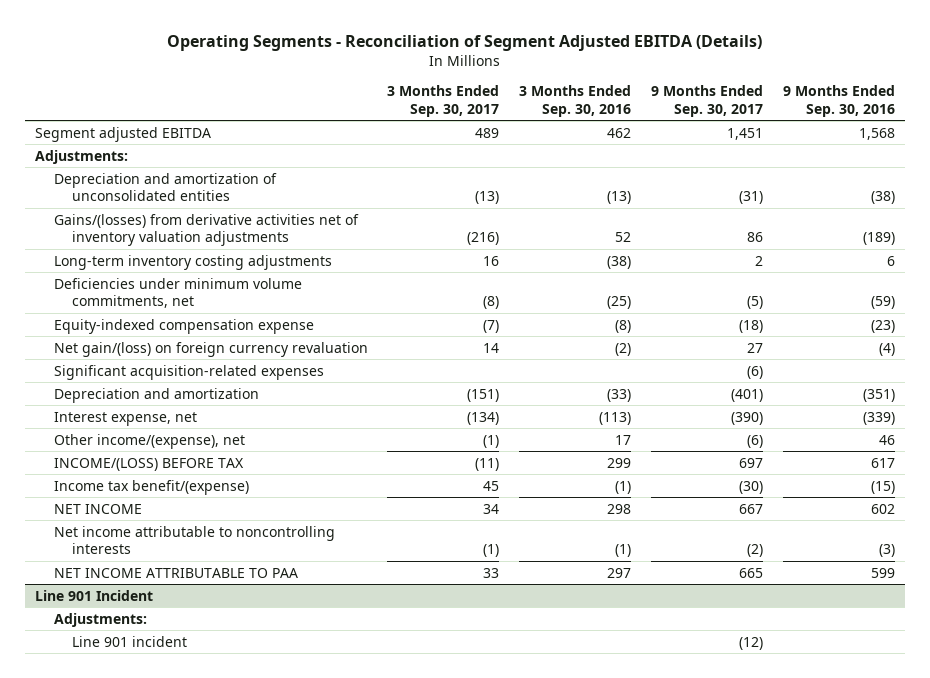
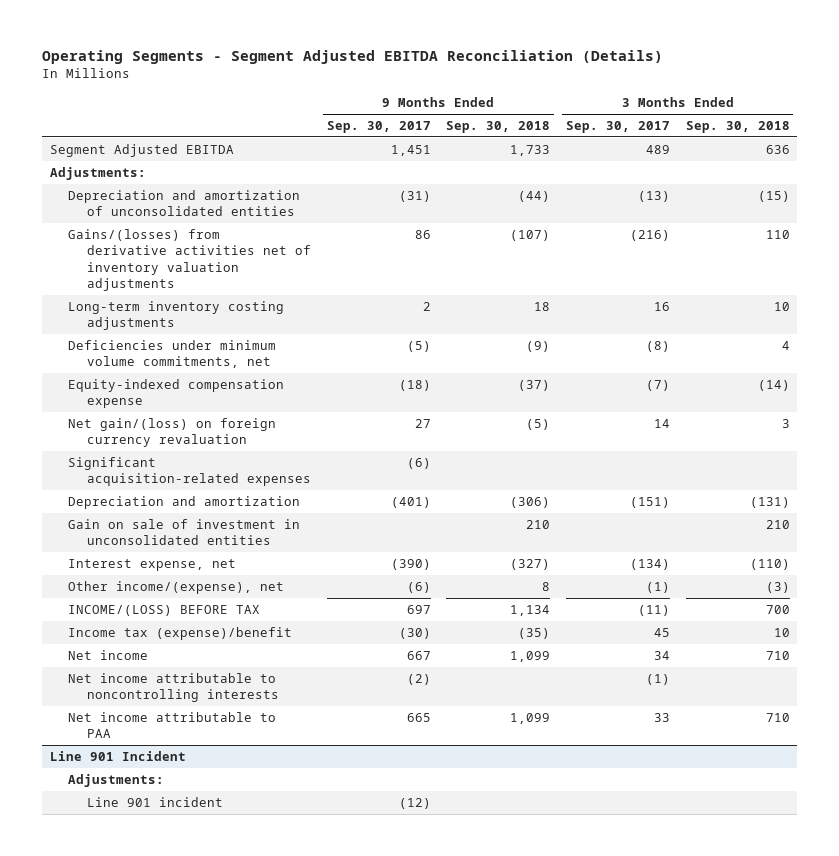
[166,34,762,51] Operating Segments - Reconciliation of Segment Adjusted EBITDA (Details) -> [41,50,663,65] Operating Segments - Segment Adjusted EBITDA Reconciliation (Details)
[519,85,632,117] 3 Months Ended Sep. 30, 2016 -> none
[782,85,895,117] 9 Months Ended Sep. 30, 2016 -> none
none -> [446,121,551,134] Sep. 30, 2018
none -> [685,121,790,134] Sep. 30, 2018
[34,126,211,142] Segment adjusted EBITDA -> [49,144,234,158] Segment Adjusted EBITDA
none -> [68,519,301,546] Gain on sale of investment in unconsolidated entities
[53,479,249,495] Income tax benefit/(expense) -> [68,627,293,641] Income tax (expense)/benefit
[53,503,142,514] NET INCOME -> [68,650,149,661] Net income
[53,567,298,578] NET INCOME ATTRIBUTABLE TO PAA -> [68,712,277,739] Net income attributable to PAA

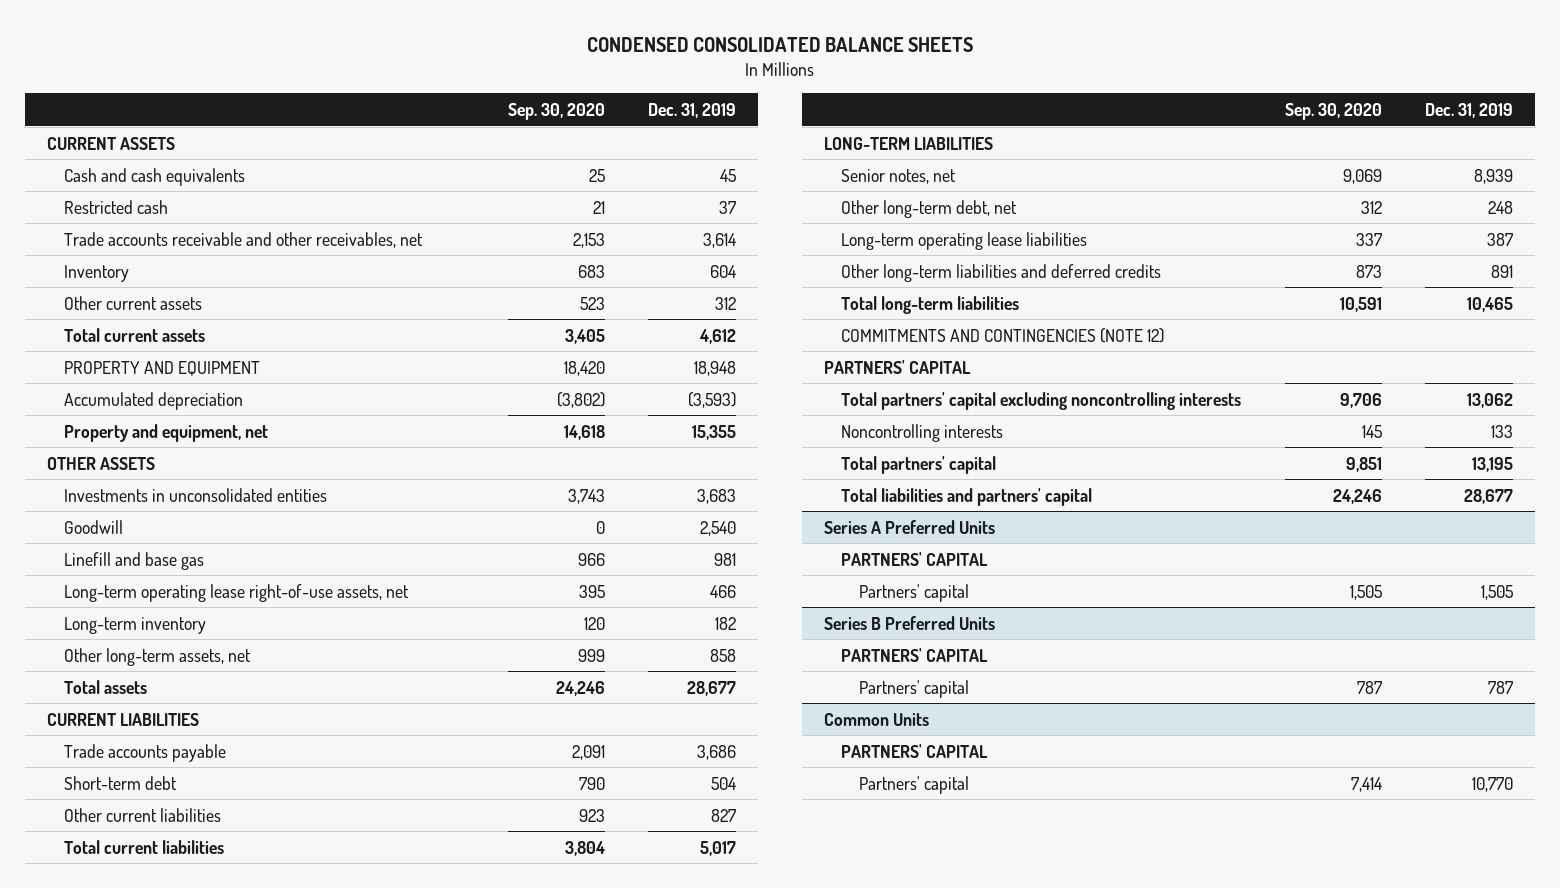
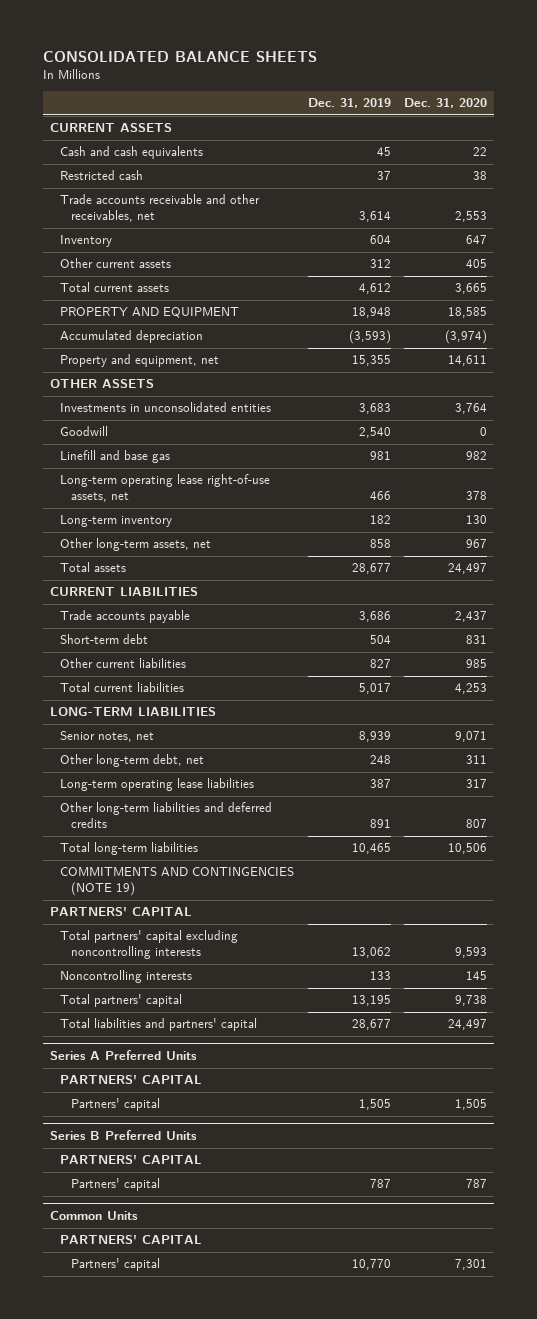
[587,37,974,53] CONDENSED CONSOLIDATED BALANCE SHEETS -> [42,51,317,63] CONSOLIDATED BALANCE SHEETS
[507,102,605,120] Sep. 30, 2020 -> none
none -> [404,98,488,109] Dec. 31, 2020
[841,327,1165,343] COMMITMENTS AND CONTINGENCIES (NOTE 12) -> [60,867,295,897] COMMITMENTS AND CONTINGENCIES (NOTE 19)

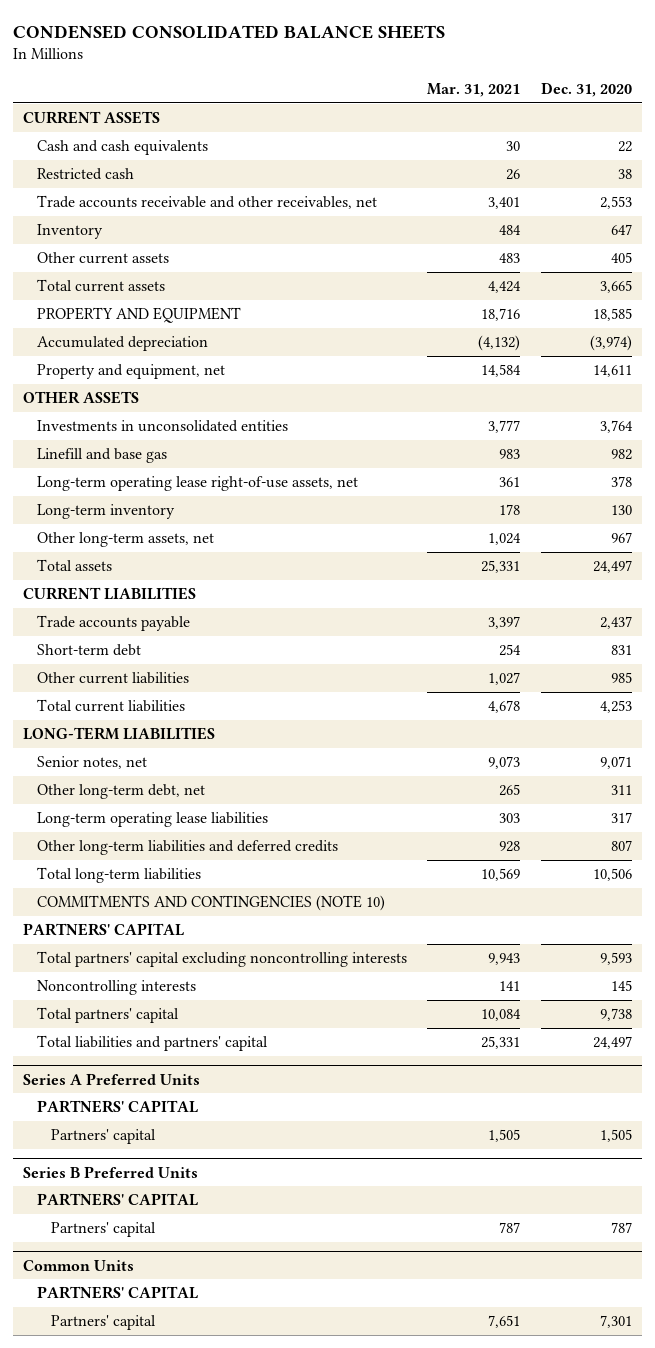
[42,51,317,63] CONSOLIDATED BALANCE SHEETS -> [12,24,445,39] CONDENSED CONSOLIDATED BALANCE SHEETS
[307,98,391,109] Dec. 31, 2019 -> none
none -> [427,82,521,97] Mar. 31, 2021
[60,426,109,437] Goodwill -> none
[60,867,295,897] COMMITMENTS AND CONTINGENCIES (NOTE 19) -> [36,895,385,912] COMMITMENTS AND CONTINGENCIES (NOTE 10)

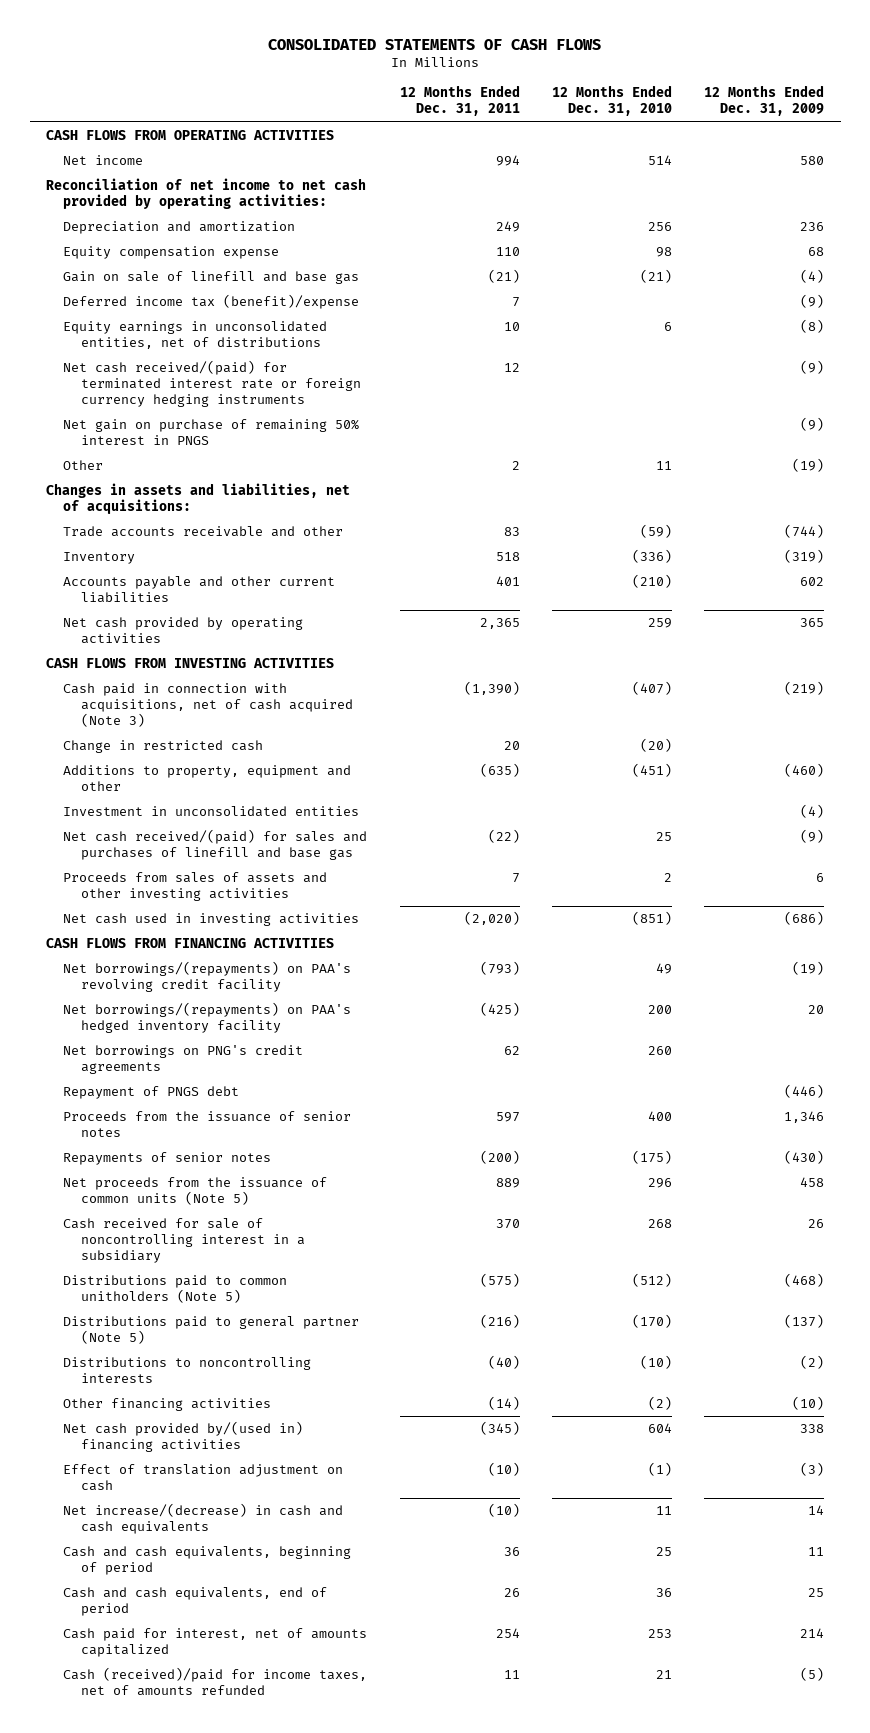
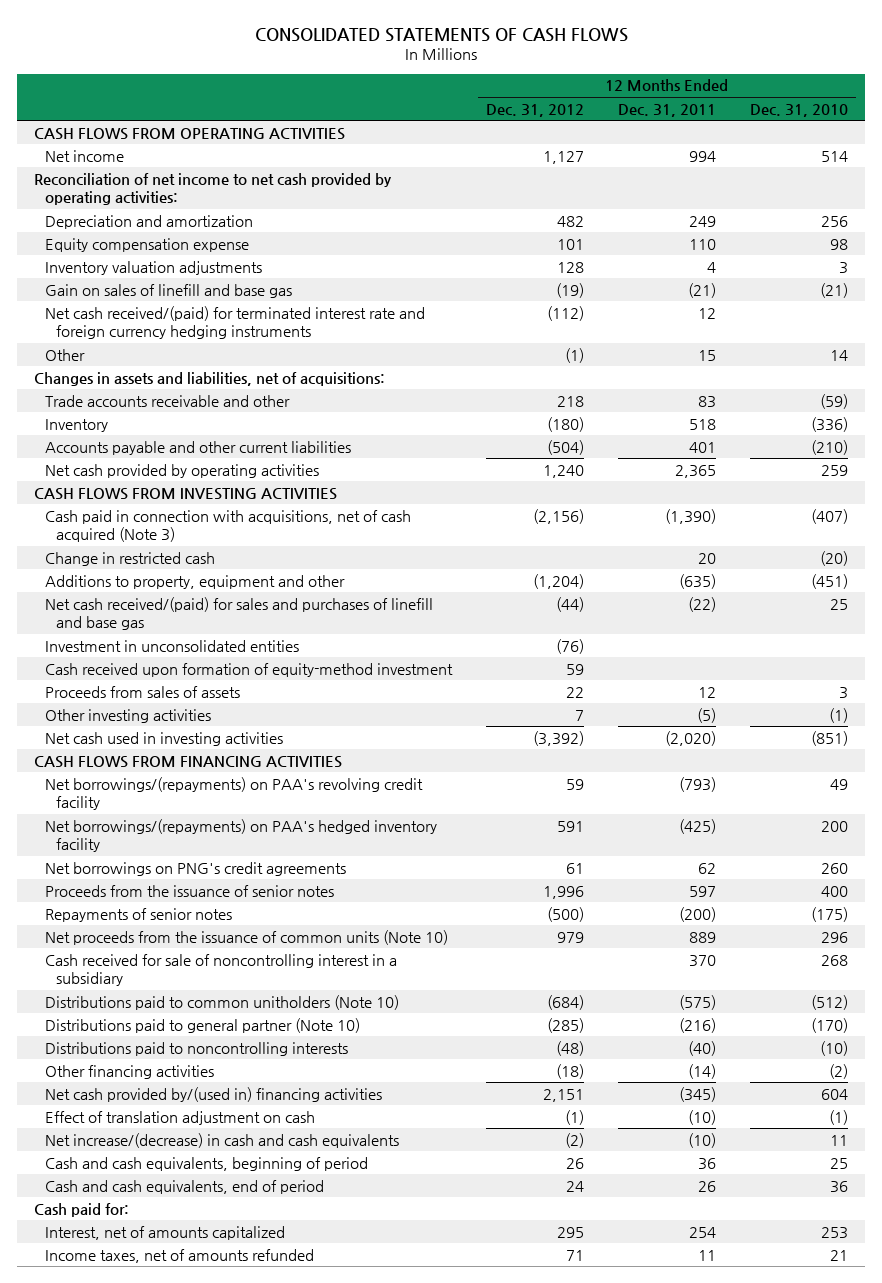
[704,85,825,117] 12 Months Ended Dec. 31, 2009 -> none
none -> [486,103,585,117] Dec. 31, 2012
[63,294,360,310] Deferred income tax (benefit)/expense -> none
[63,321,328,350] Equity earnings in unconsolidated entities, net of distributions -> none
[63,419,360,446] Net gain on purchase of remaining 50% interest in PNGS -> none
none -> [45,260,263,275] Inventory valuation adjustments
[63,271,360,285] Gain on sale of linefill and base gas -> [45,283,293,298] Gain on sales of linefill and base gas
[63,360,361,408] Net cash received/(paid) for terminated interest rate or foreign currency hedging instruments -> [45,305,426,340] Net cash received/(paid) for terminated interest rate and foreign currency hedging instruments
[511,461,520,471] 2 -> [698,349,717,361] 15
[655,461,672,471] 11 -> [829,349,848,361] 14
[63,806,360,818] Investment in unconsolidated entities -> [45,639,300,652] Investment in unconsolidated entities
none -> [45,662,454,677] Cash received upon formation of equity-method investment
[63,872,328,902] Proceeds from sales of assets and other investing activities -> [45,685,241,698] Proceeds from sales of assets
[511,873,520,884] 7 -> [698,686,717,698] 12
[663,873,672,883] 2 -> [838,686,848,699] 3
none -> [45,708,212,723] Other investing activities
[63,1086,240,1100] Repayment of PNGS debt -> none
[63,1177,328,1206] Net proceeds from the issuance of common units (Note 5) -> [45,929,449,945] Net proceeds from the issuance of common units (Note 10)
[63,1275,288,1304] Distributions paid to common unitholders (Note 5) -> [45,994,400,1010] Distributions paid to common unitholders (Note 10)
[63,1316,360,1345] Distributions paid to general partner (Note 5) -> [45,1017,361,1033] Distributions paid to general partner (Note 10)
[63,1357,312,1384] Distributions to noncontrolling interests -> [45,1041,349,1056] Distributions paid to noncontrolling interests
none -> [34,1202,130,1217] Cash paid for:
[63,1628,368,1658] Cash paid for interest, net of amounts capitalized -> [45,1225,286,1240] Interest, net of amounts capitalized
[63,1667,368,1697] Cash (received)/paid for income taxes, net of amounts refunded -> [45,1248,315,1263] Income taxes, net of amounts refunded

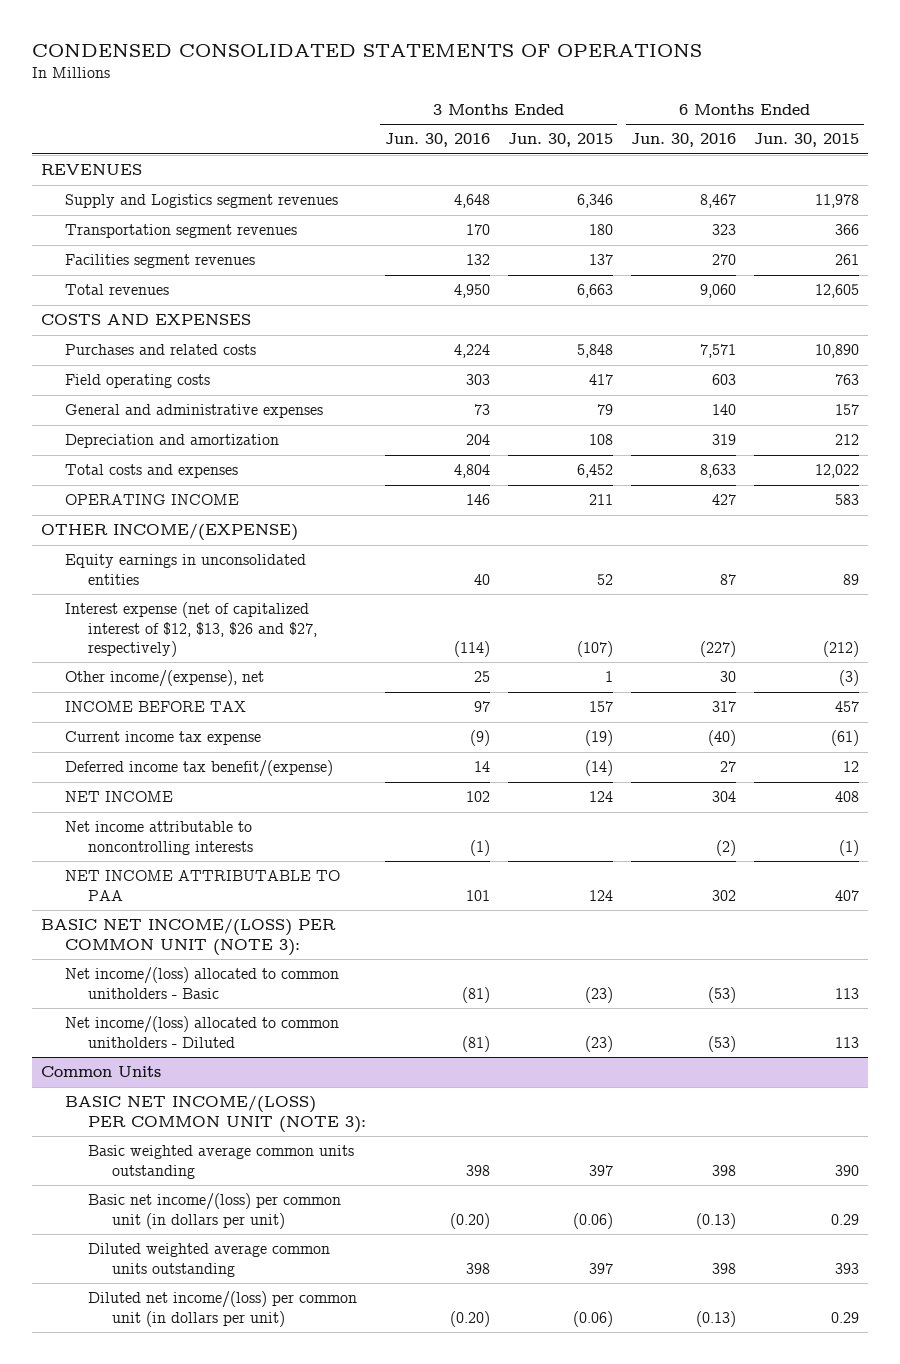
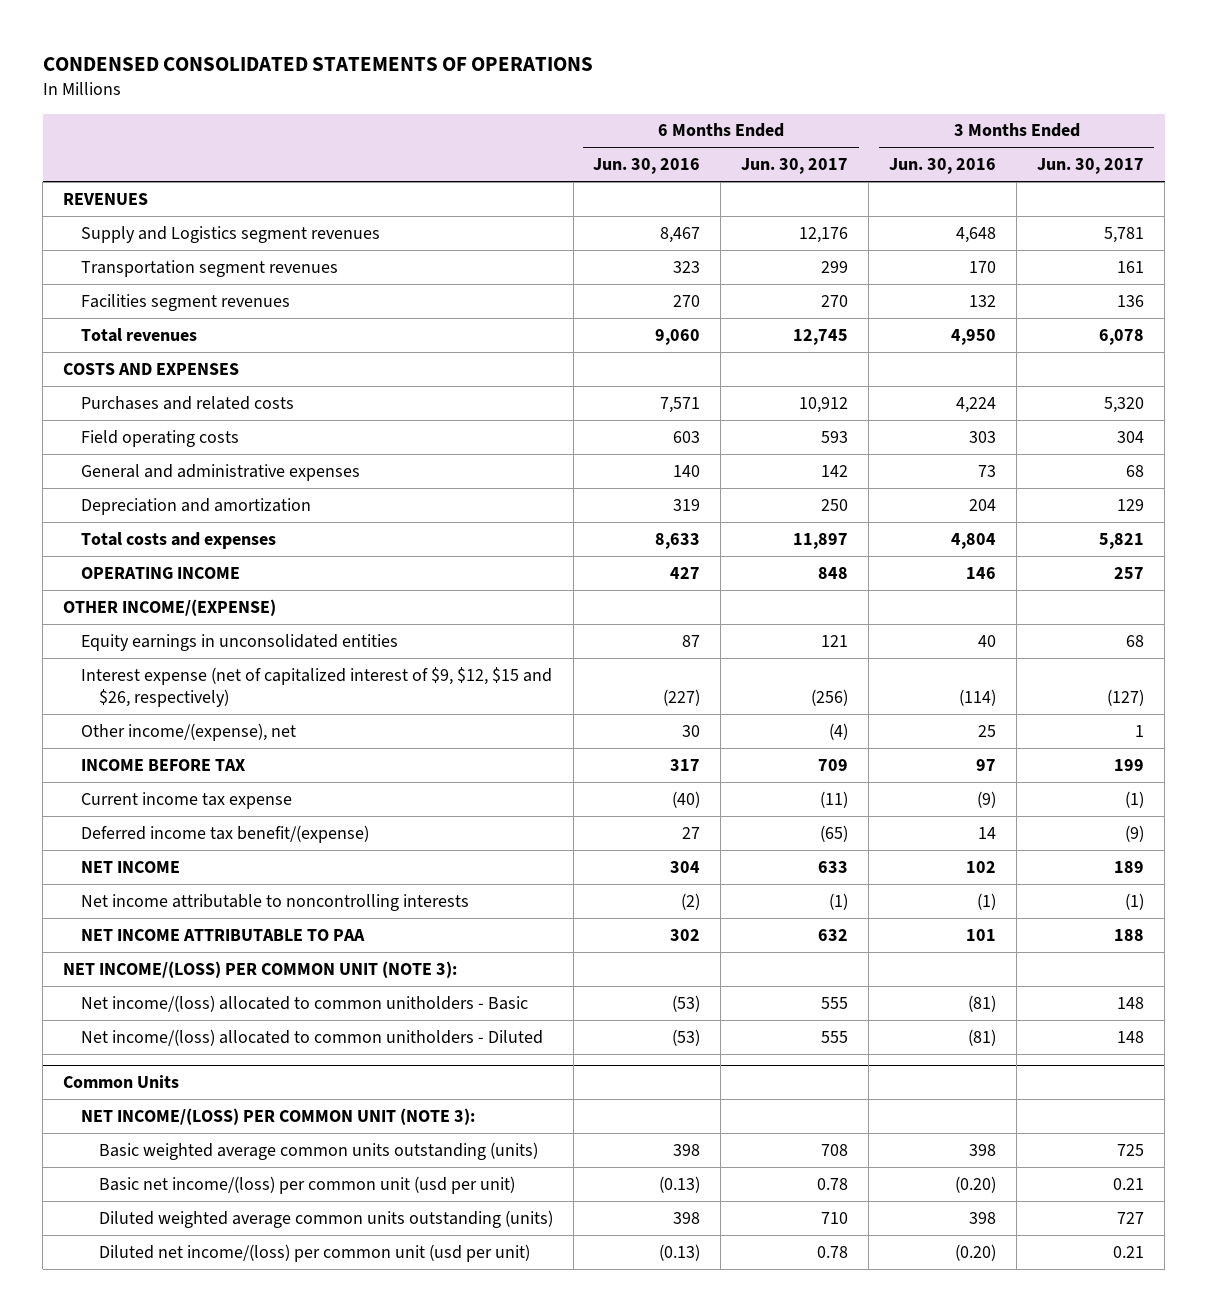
[507,133,613,148] Jun. 30, 2015 -> none
[753,133,859,148] Jun. 30, 2015 -> none
none -> [741,158,849,175] Jun. 30, 2017
none -> [1037,158,1145,175] Jun. 30, 2017
[64,602,318,658] Interest expense (net of capitalized interest of $12, $13, $26 and $27, respectively) -> [80,666,552,708] Interest expense (net of capitalized interest of $9, $12, $15 and $26, respectively)
[40,918,336,956] BASIC NET INCOME/(LOSS) PER COMMON UNIT (NOTE 3): -> [62,960,457,978] NET INCOME/(LOSS) PER COMMON UNIT (NOTE 3):
[64,1095,367,1133] BASIC NET INCOME/(LOSS) PER COMMON UNIT (NOTE 3): -> [80,1107,475,1125] NET INCOME/(LOSS) PER COMMON UNIT (NOTE 3):
[88,1145,355,1179] Basic weighted average common units outstanding -> [98,1141,538,1160] Basic weighted average common units outstanding (units)
[88,1193,342,1229] Basic net income/(loss) per common unit (in dollars per unit) -> [98,1175,515,1194] Basic net income/(loss) per common unit (usd per unit)
[88,1243,331,1277] Diluted weighted average common units outstanding -> [98,1209,553,1228] Diluted weighted average common units outstanding (units)
[88,1291,358,1327] Diluted net income/(loss) per common unit (in dollars per unit) -> [98,1243,530,1262] Diluted net income/(loss) per common unit (usd per unit)

